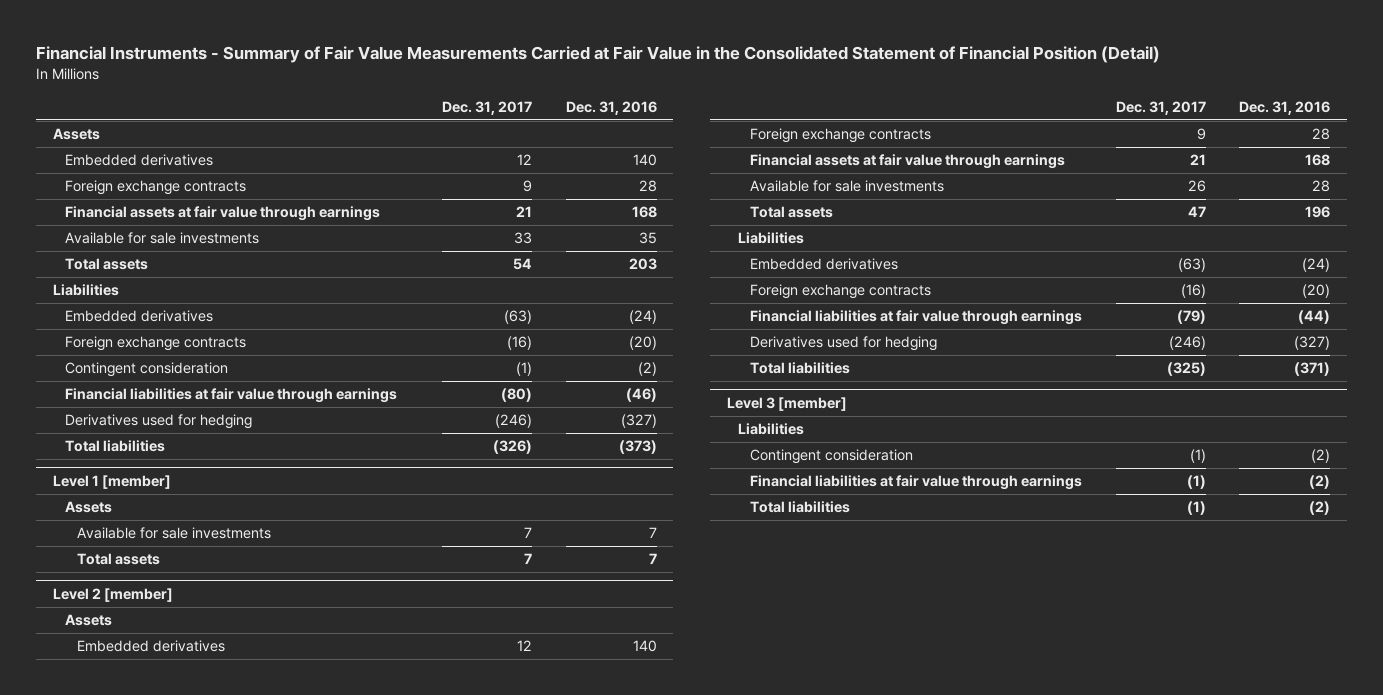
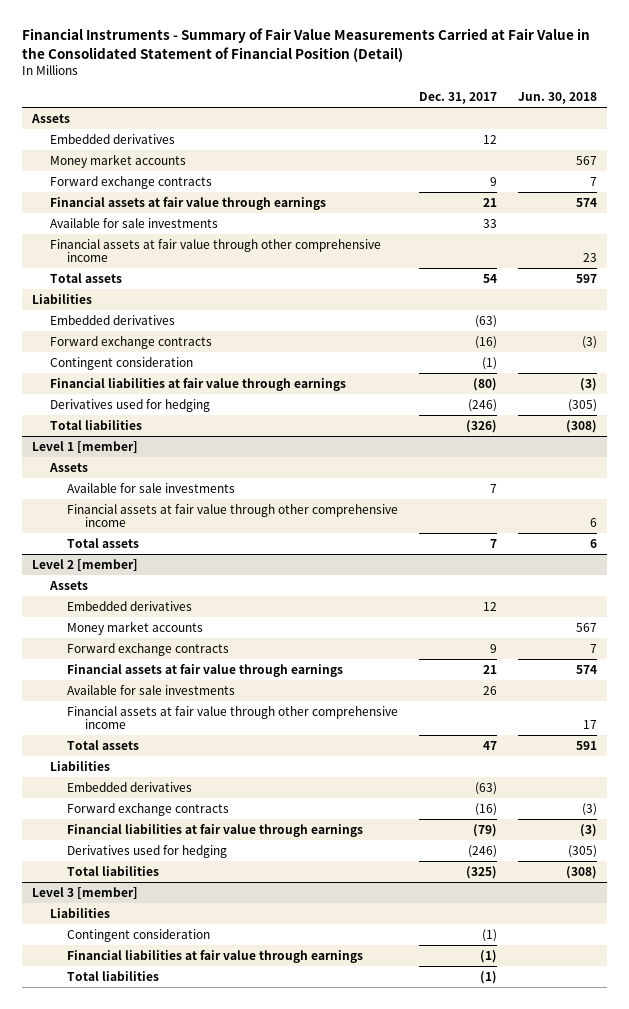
[565,100,657,115] Dec. 31, 2016 -> none
none -> [517,92,597,105] Jun. 30, 2018
none -> [49,153,186,168] Money market accounts
[64,180,246,196] Foreign exchange contracts -> [49,175,212,189] Forward exchange contracts
none -> [49,238,381,263] Financial assets at fair value through other comprehensive income
[64,336,246,352] Foreign exchange contracts -> [49,335,212,349] Forward exchange contracts
none -> [67,503,399,528] Financial assets at fair value through other comprehensive income
none -> [67,620,204,635] Money market accounts
[750,128,932,144] Foreign exchange contracts -> [67,642,230,656] Forward exchange contracts
none -> [67,705,399,730] Financial assets at fair value through other comprehensive income
[750,284,932,300] Foreign exchange contracts -> [67,802,230,816] Forward exchange contracts

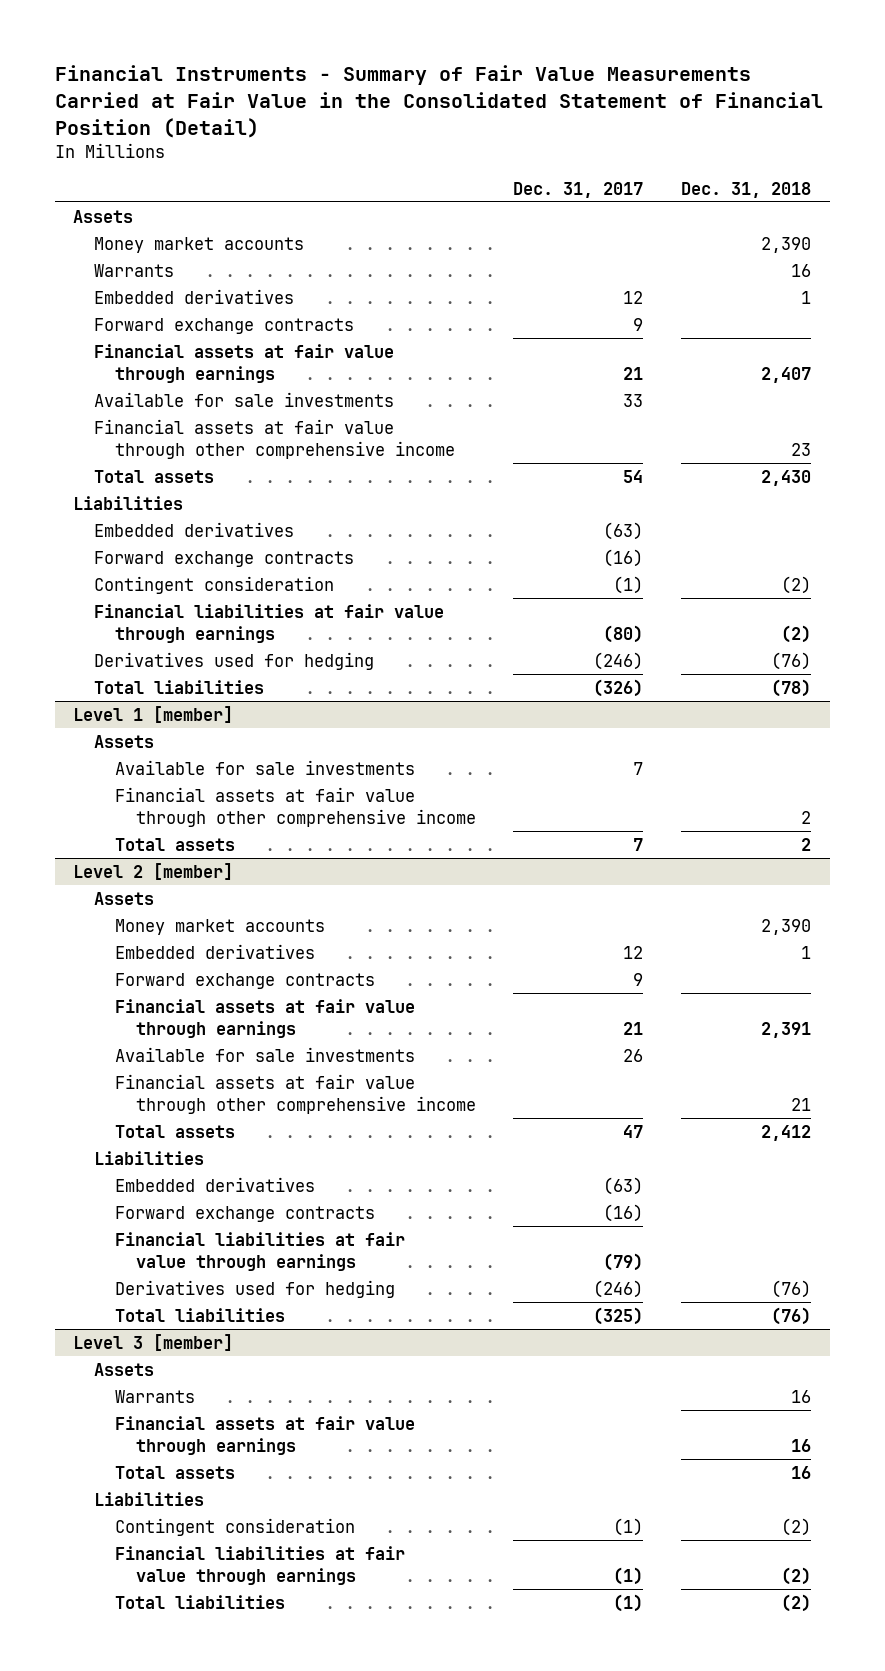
[517,92,597,105] Jun. 30, 2018 -> none
none -> [681,181,812,198] Dec. 31, 2018
none -> [94,263,175,277] Warrants
[49,133,175,144] Embedded derivatives -> [94,288,295,304] Embedded derivatives
[67,600,193,611] Embedded derivatives -> [114,943,315,959] Embedded derivatives
none -> [94,1362,155,1376] Assets
none -> [114,1389,195,1403] Warrants
none -> [114,1415,415,1455] Financial assets at fair value through earnings
none -> [114,1465,235,1479] Total assets

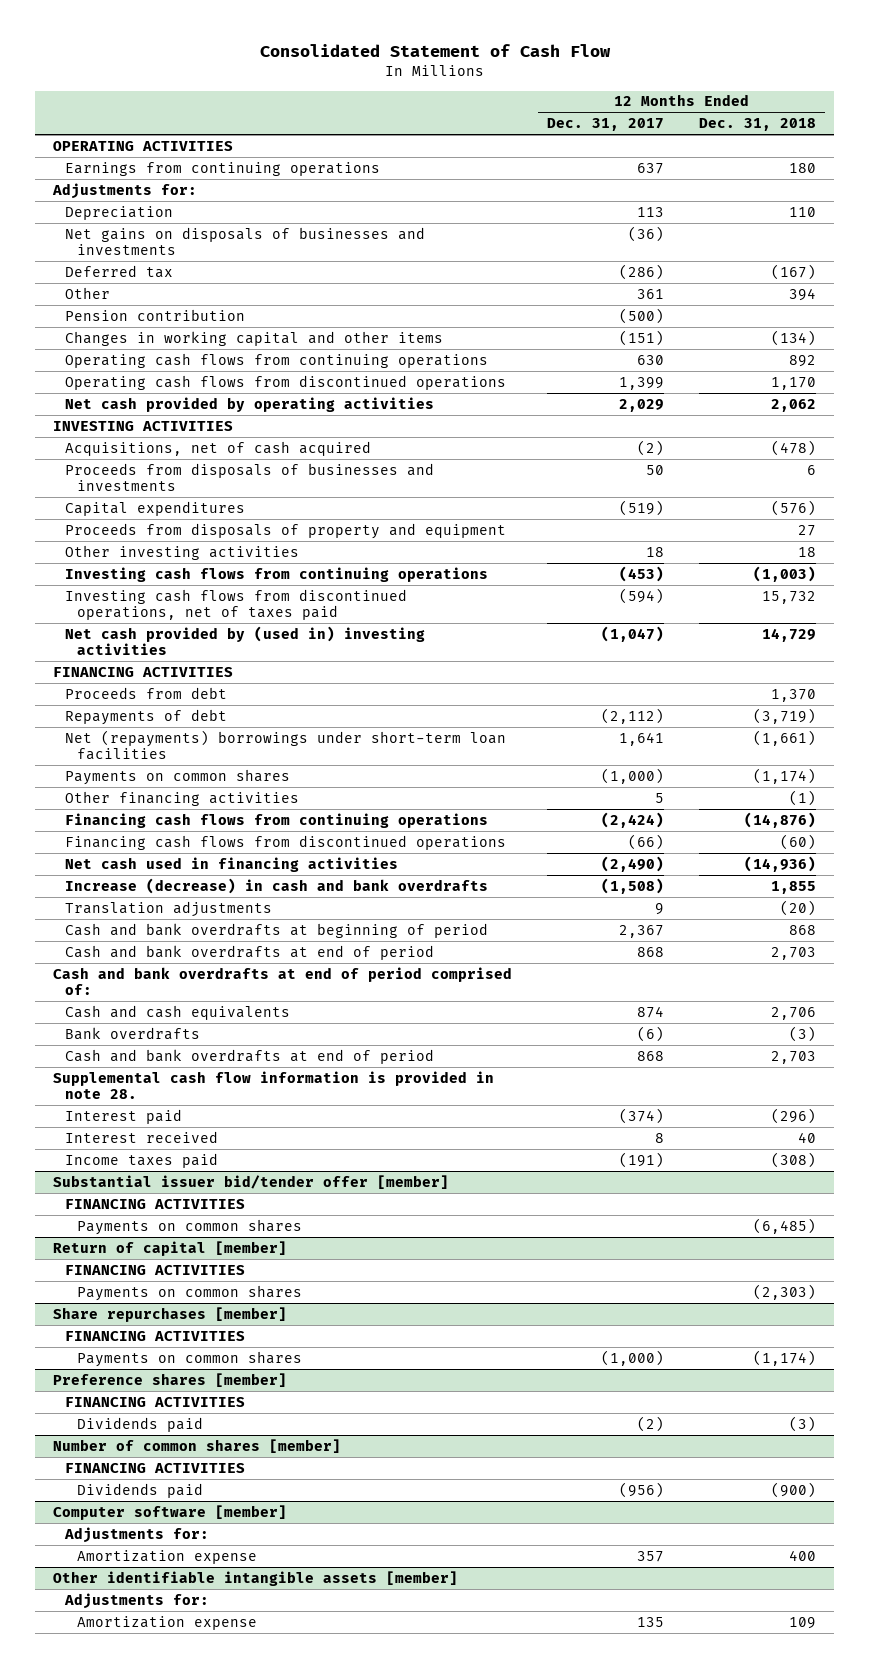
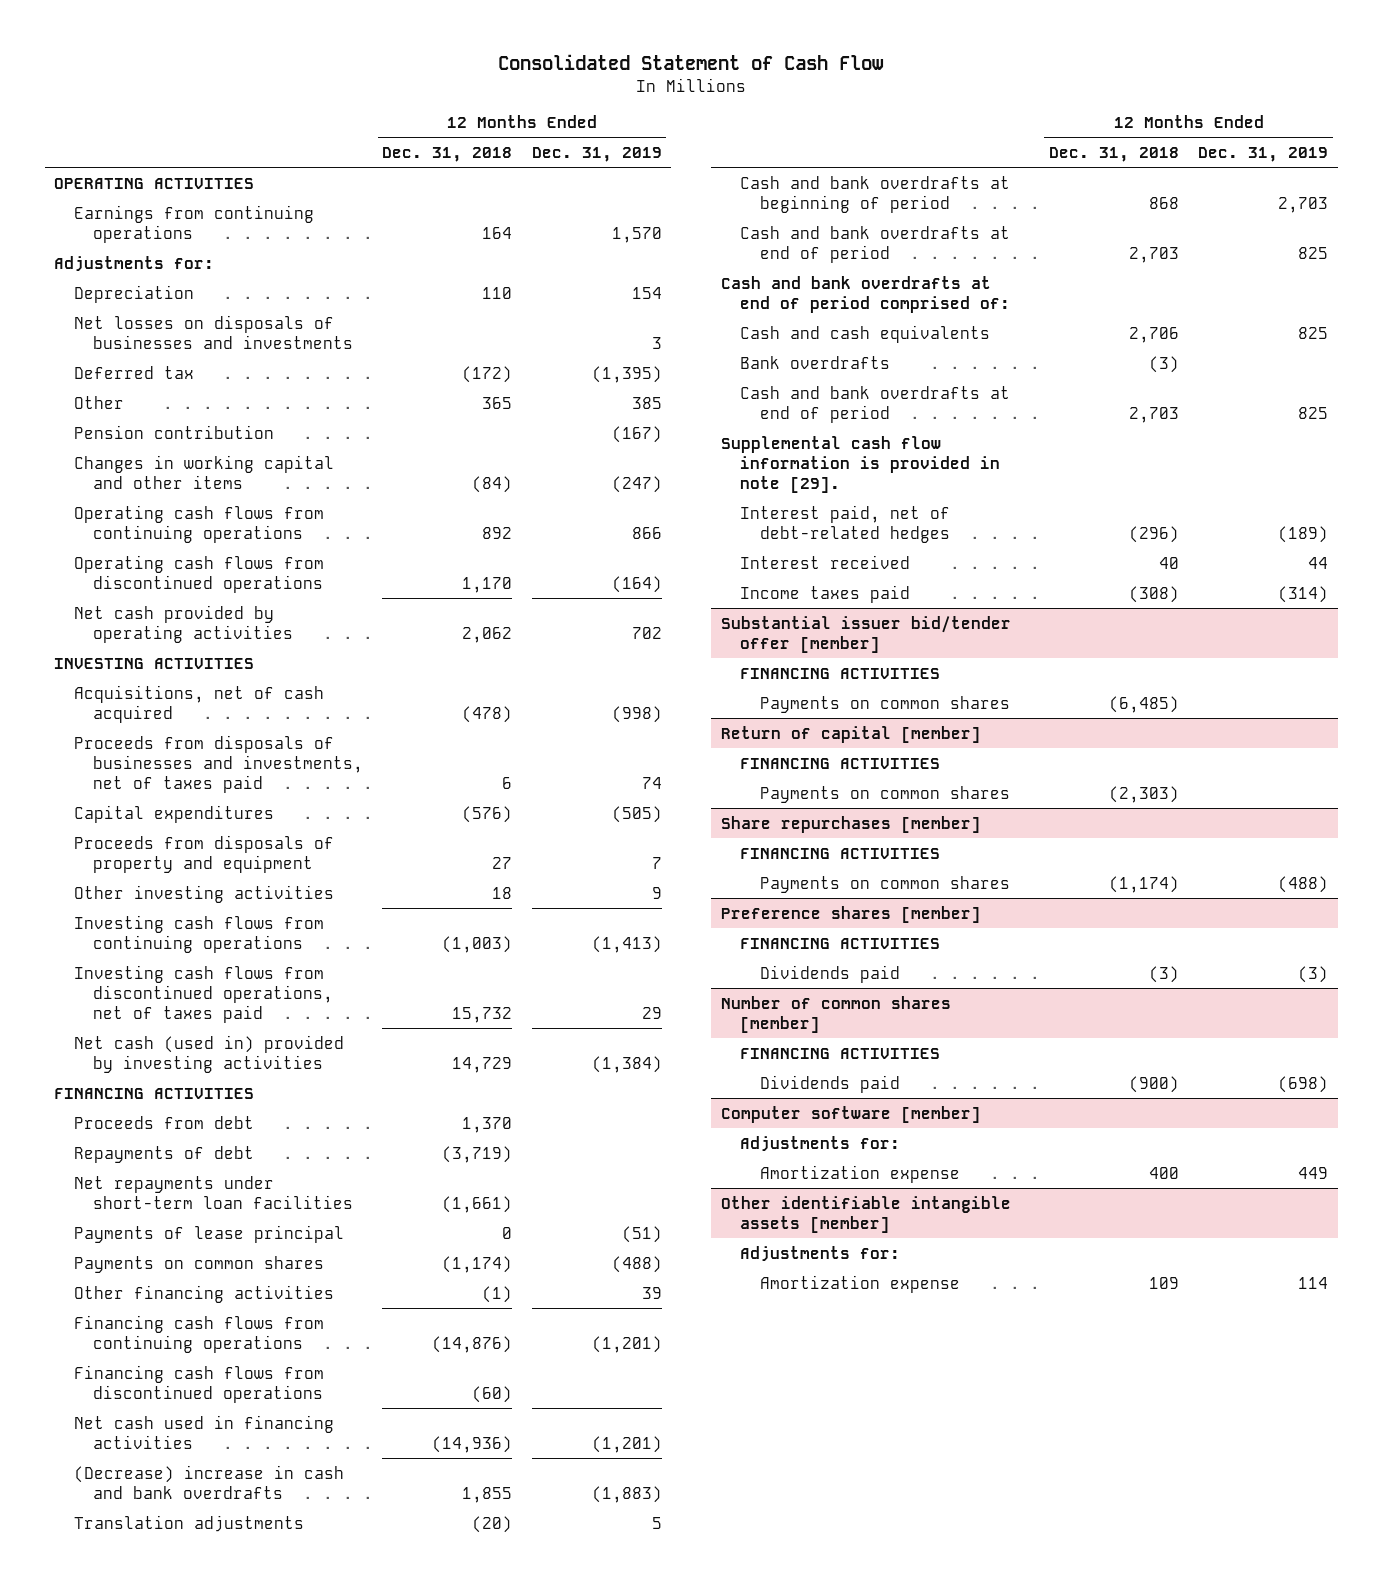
[547,118,665,132] Dec. 31, 2017 -> none
none -> [531,147,662,163] Dec. 31, 2019
[789,162,817,173] 180 -> [482,226,513,239] 164
[64,226,425,256] Net gains on disposals of businesses and investments -> [73,314,354,349] Net losses on disposals of businesses and investments
[771,263,817,280] (167) -> [462,365,513,383] (172)
[789,287,817,301] 394 -> [482,396,513,409] 365
[771,329,817,346] (134) -> [472,475,513,493] (84)
[64,462,434,492] Proceeds from disposals of businesses and investments -> [73,734,364,793] Proceeds from disposals of businesses and investments, net of taxes paid
[64,625,425,656] Net cash provided by (used in) investing activities -> [73,1034,344,1073] Net cash (used in) provided by investing activities
[64,729,506,761] Net (repayments) borrowings under short-term loan facilities -> [73,1175,354,1209] Net repayments under short-term loan facilities
none -> [73,1224,344,1243] Payments of lease principal
[64,877,488,894] Increase (decrease) in cash and bank overdrafts -> [73,1464,344,1499] (Decrease) increase in cash and bank overdrafts
[52,1070,494,1100] Supplemental cash flow information is provided in note 28. -> [720,435,1001,493] Supplemental cash flow information is provided in note [29].
[64,1108,182,1124] Interest paid -> [740,504,951,543] Interest paid, net of debt-related hedges

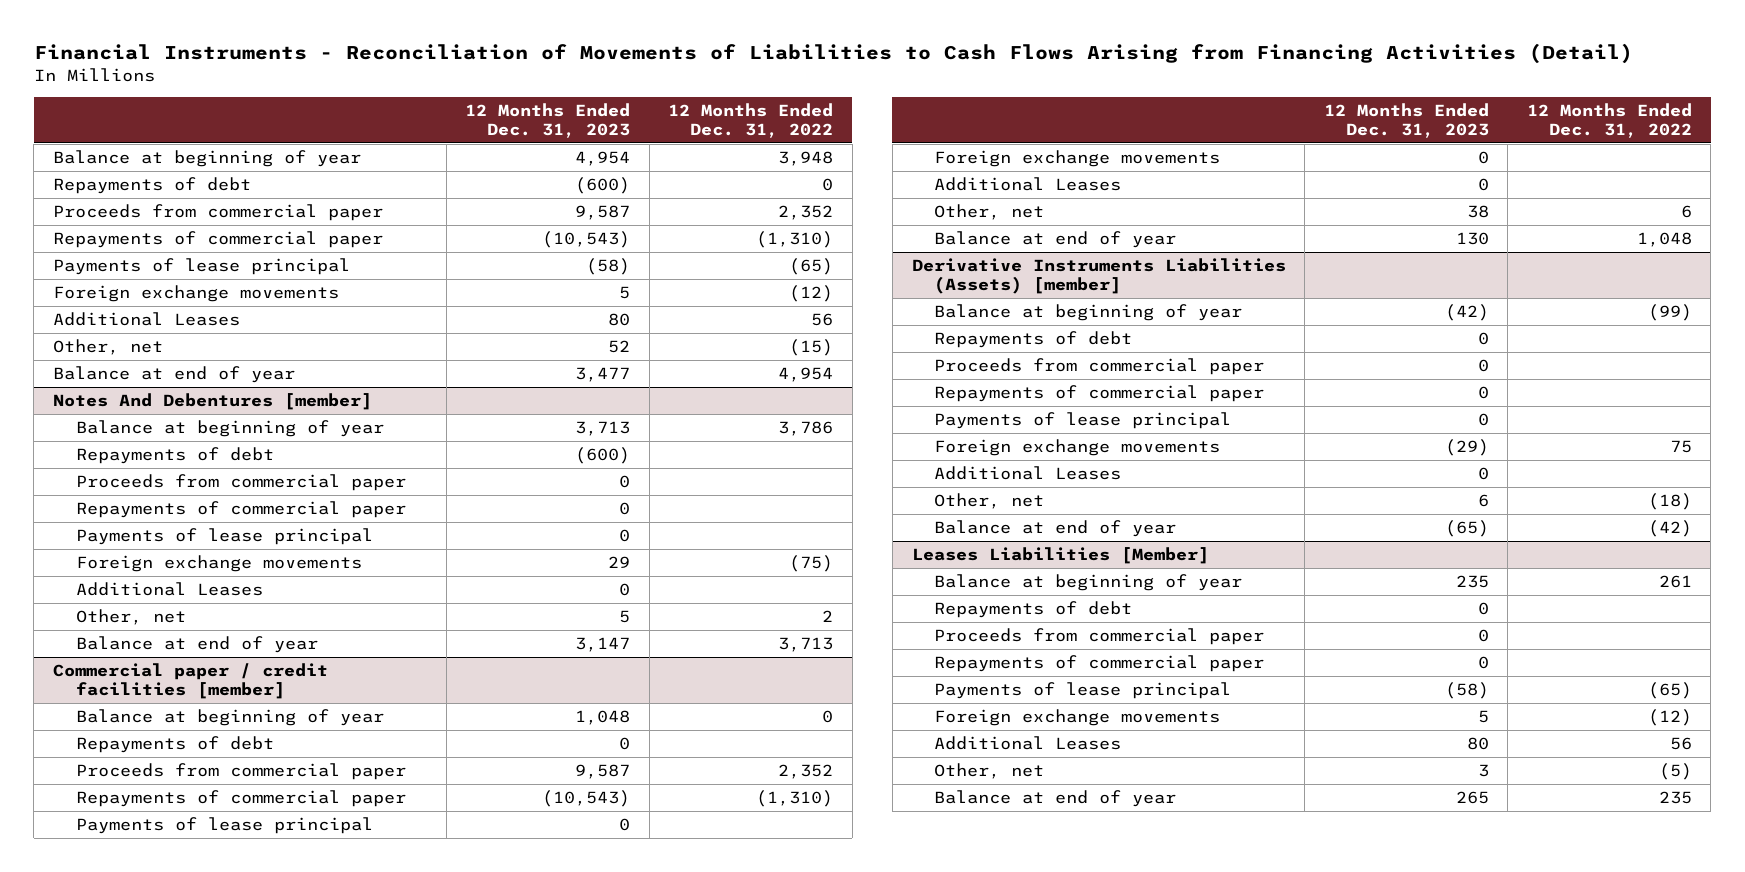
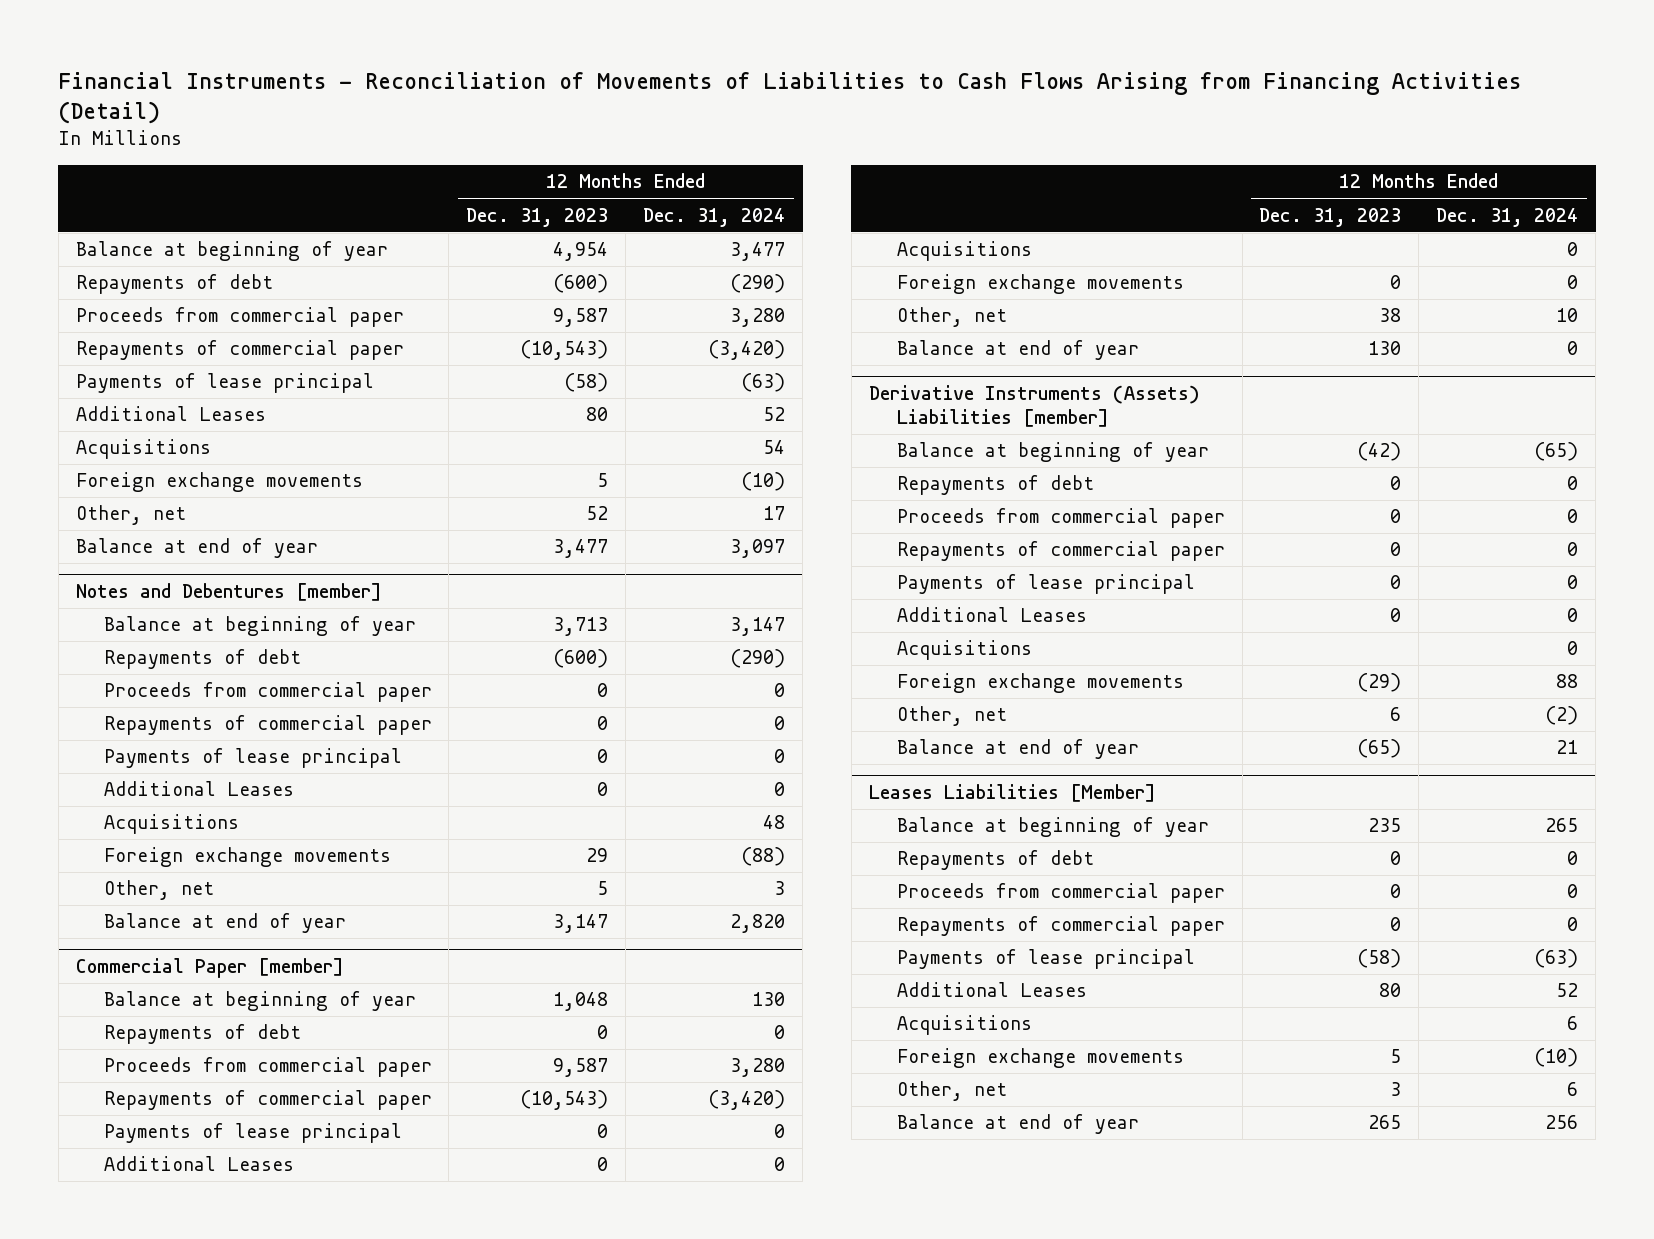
[668,102,834,138] 12 Months Ended Dec. 31, 2022 -> none
none -> [643,207,786,227] Dec. 31, 2024
none -> [75,439,211,460] Acquisitions
[53,285,340,303] Foreign exchange movements -> [75,472,363,493] Foreign exchange movements
[53,393,373,411] Notes And Debentures [member] -> [75,583,382,602] Notes and Debentures [member]
[75,555,362,573] Foreign exchange movements -> none
none -> [103,814,239,835] Acquisitions
none -> [103,847,391,868] Foreign exchange movements
[53,663,329,699] Commercial paper / credit facilities [member] -> [75,958,344,979] Commercial Paper [member]
[934,150,1221,168] Foreign exchange movements -> none
none -> [896,241,1032,262] Acquisitions
none -> [896,274,1184,295] Foreign exchange movements
[911,258,1286,294] Derivative Instruments Liabilities (Assets) [member] -> [868,385,1200,427] Derivative Instruments (Assets) Liabilities [member]
[934,439,1221,457] Foreign exchange movements -> none
none -> [896,640,1032,661] Acquisitions
none -> [896,673,1184,694] Foreign exchange movements
none -> [896,1015,1032,1036] Acquisitions
[934,709,1221,727] Foreign exchange movements -> [896,1048,1184,1069] Foreign exchange movements

